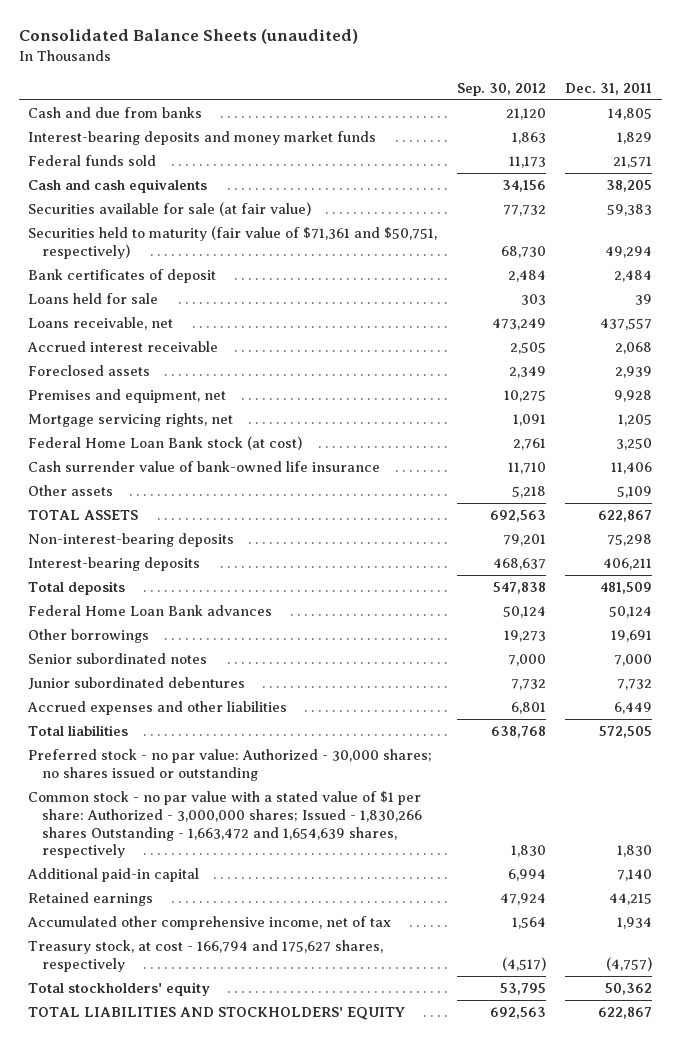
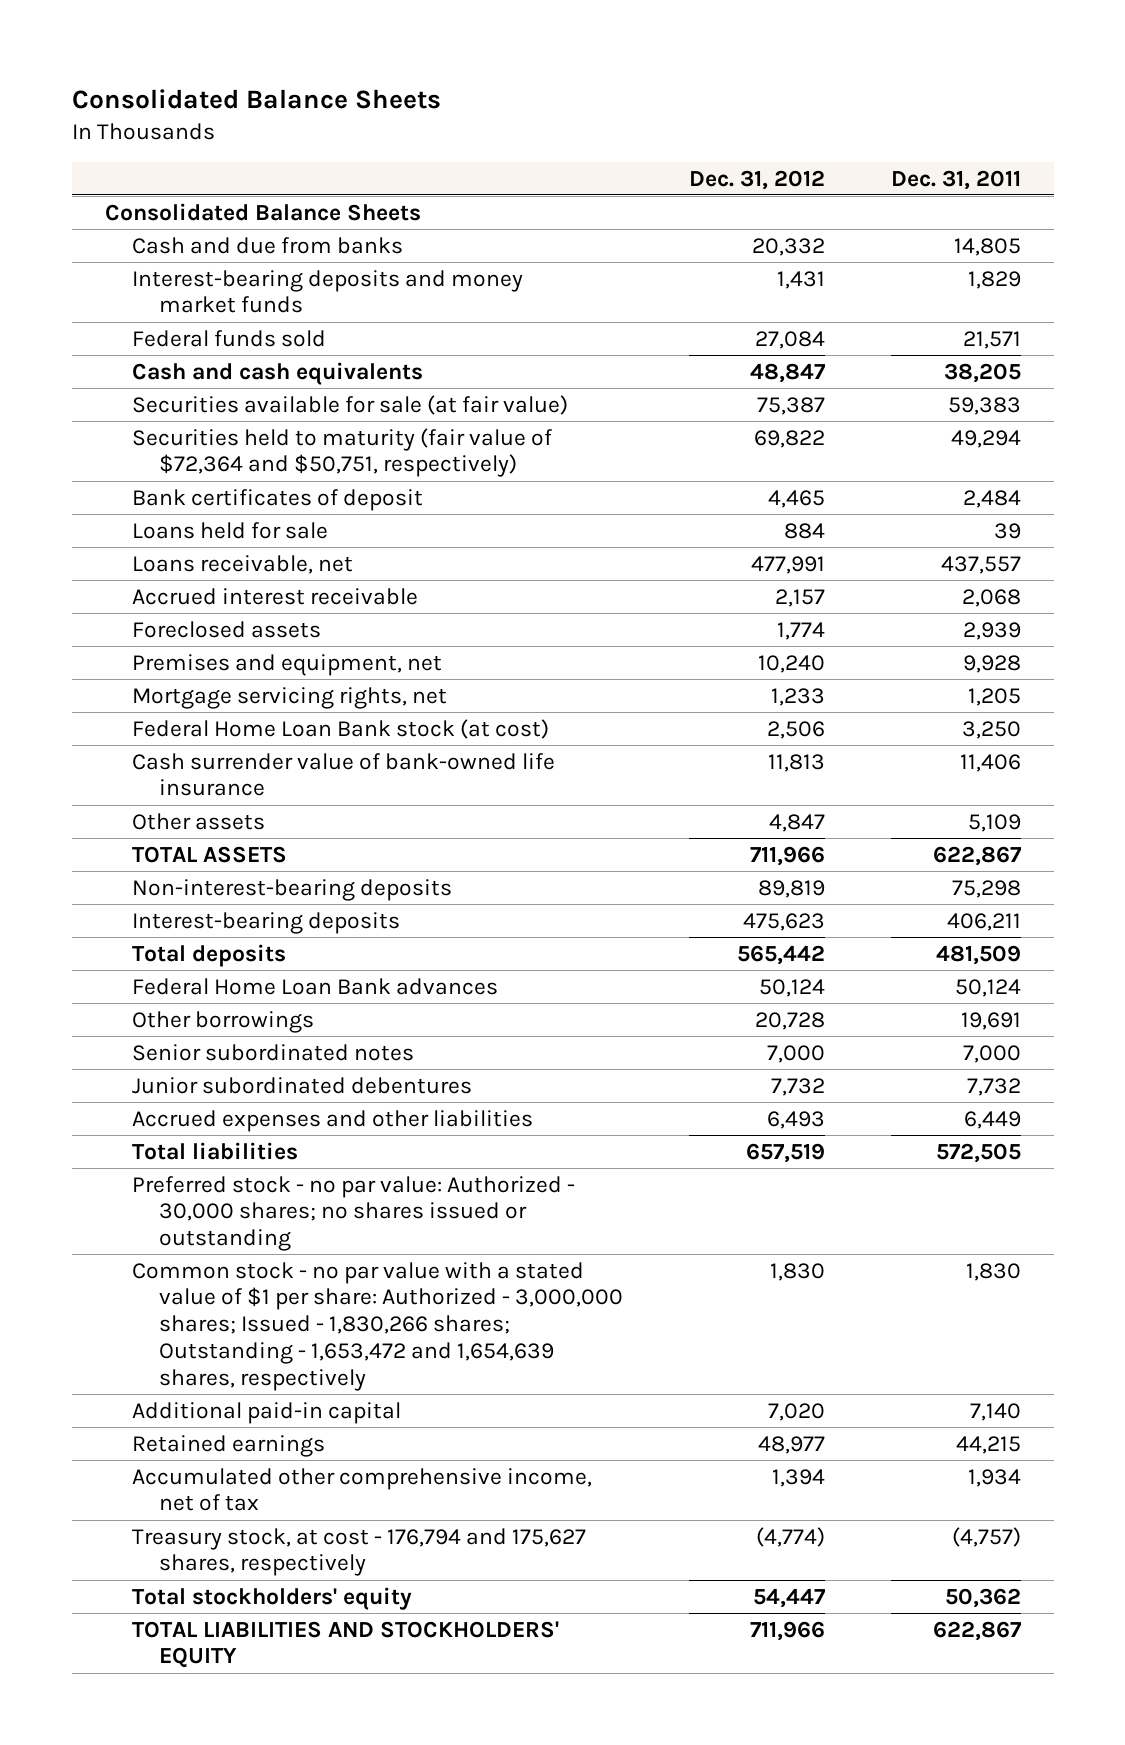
[18,29,358,45] Consolidated Balance Sheets (unaudited) -> [71,88,441,109] Consolidated Balance Sheets
[456,82,546,96] Sep. 30, 2012 -> none
none -> [688,169,825,190] Dec. 31, 2012
none -> [104,202,421,221] Consolidated Balance Sheets
[28,226,438,259] Securities held to maturity (fair value of $71,361 and $50,751, respectively) -> [131,427,552,478] Securities held to maturity (fair value of $72,364 and $50,751, respectively)
[28,791,422,859] Common stock - no par value with a stated value of $1 per share: Authorized - 3,000,000 shares; Issued - 1,830,266 shares Outstanding - 1,663,472 and 1,654,639 shares, respectively -> [131,1261,623,1391] Common stock - no par value with a stated value of $1 per share: Authorized - 3,000,000 shares; Issued - 1,830,266 shares; Outstanding - 1,653,472 and 1,654,639 shares, respectively
[28,940,384,972] Treasury stock, at cost - 166,794 and 175,627 shares, respectively -> [131,1527,586,1577] Treasury stock, at cost - 176,794 and 175,627 shares, respectively

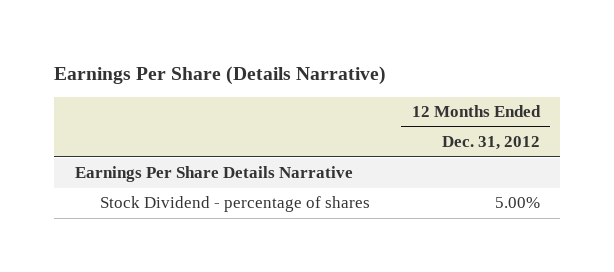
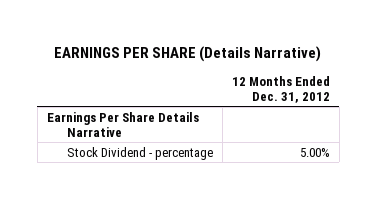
[53,66,386,86] Earnings Per Share (Details Narrative) -> [54,45,322,62] EARNINGS PER SHARE (Details Narrative)
[100,196,371,213] Stock Dividend - percentage of shares -> [67,146,214,160] Stock Dividend - percentage

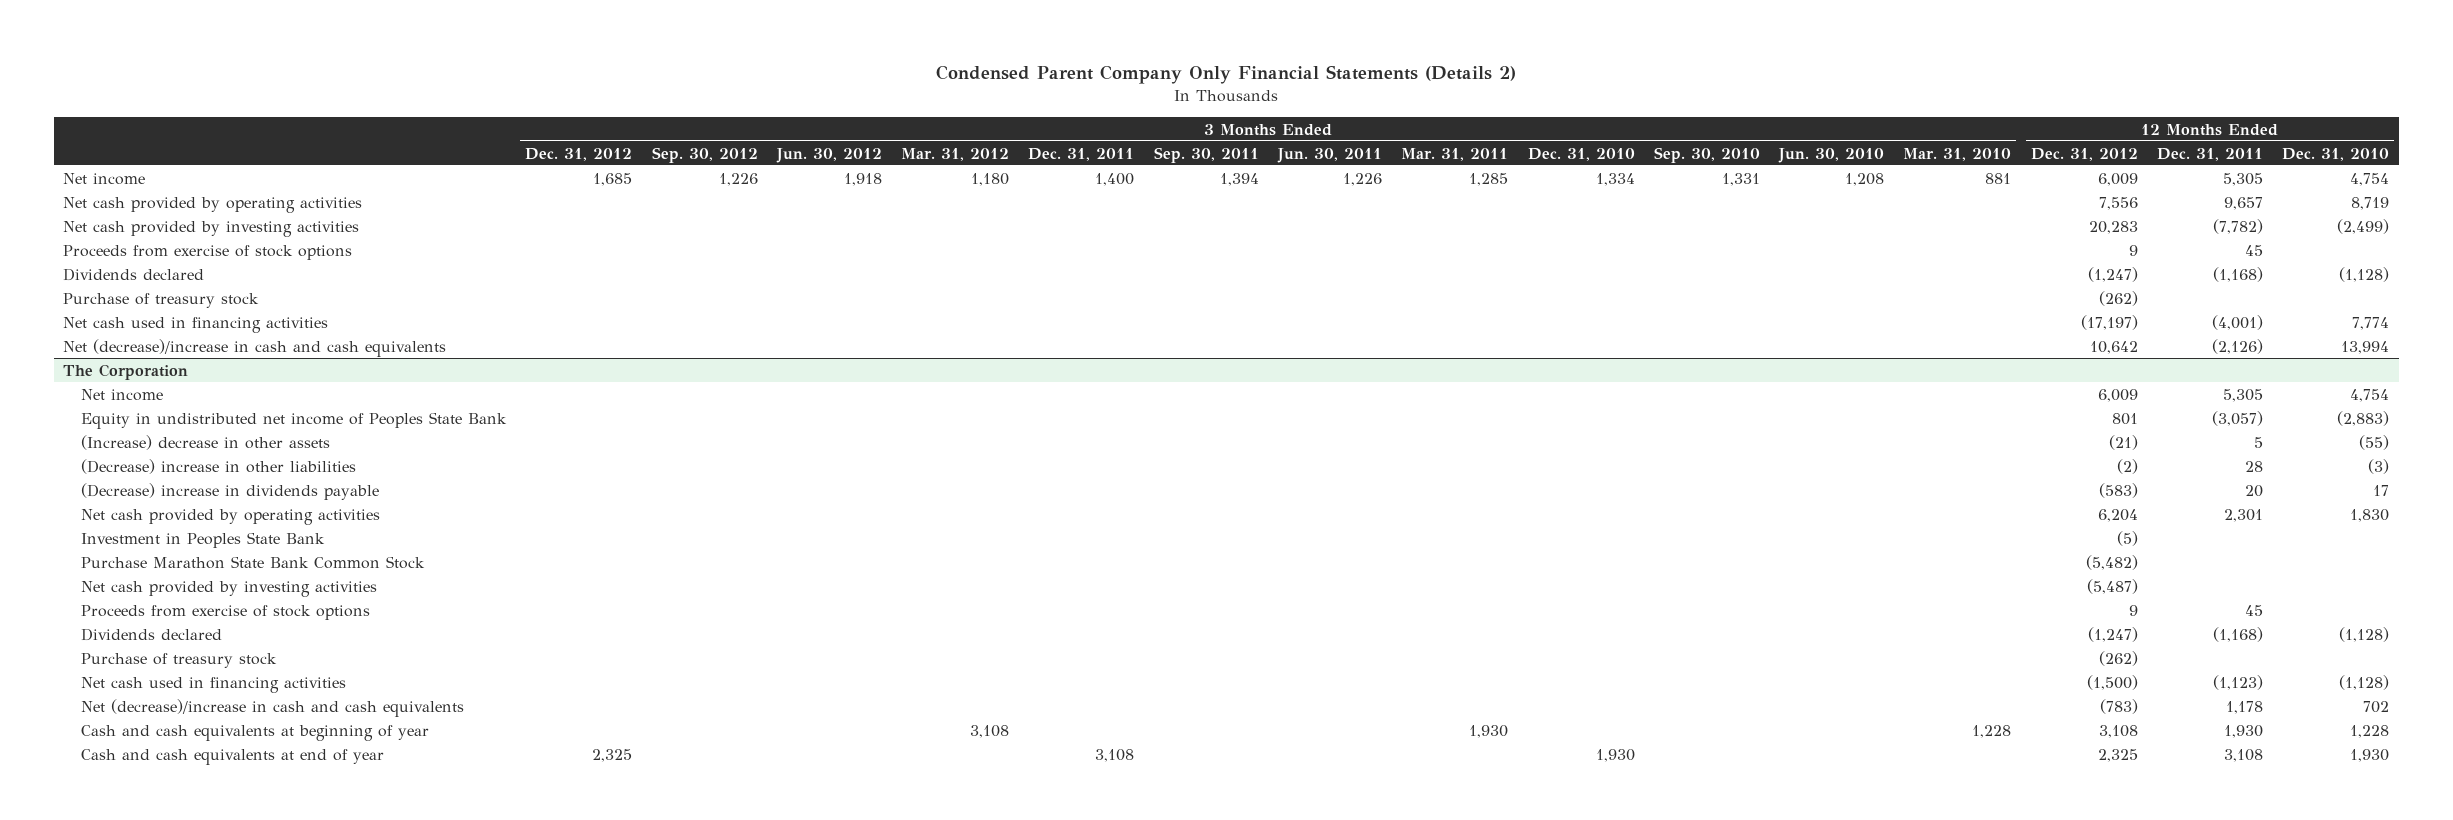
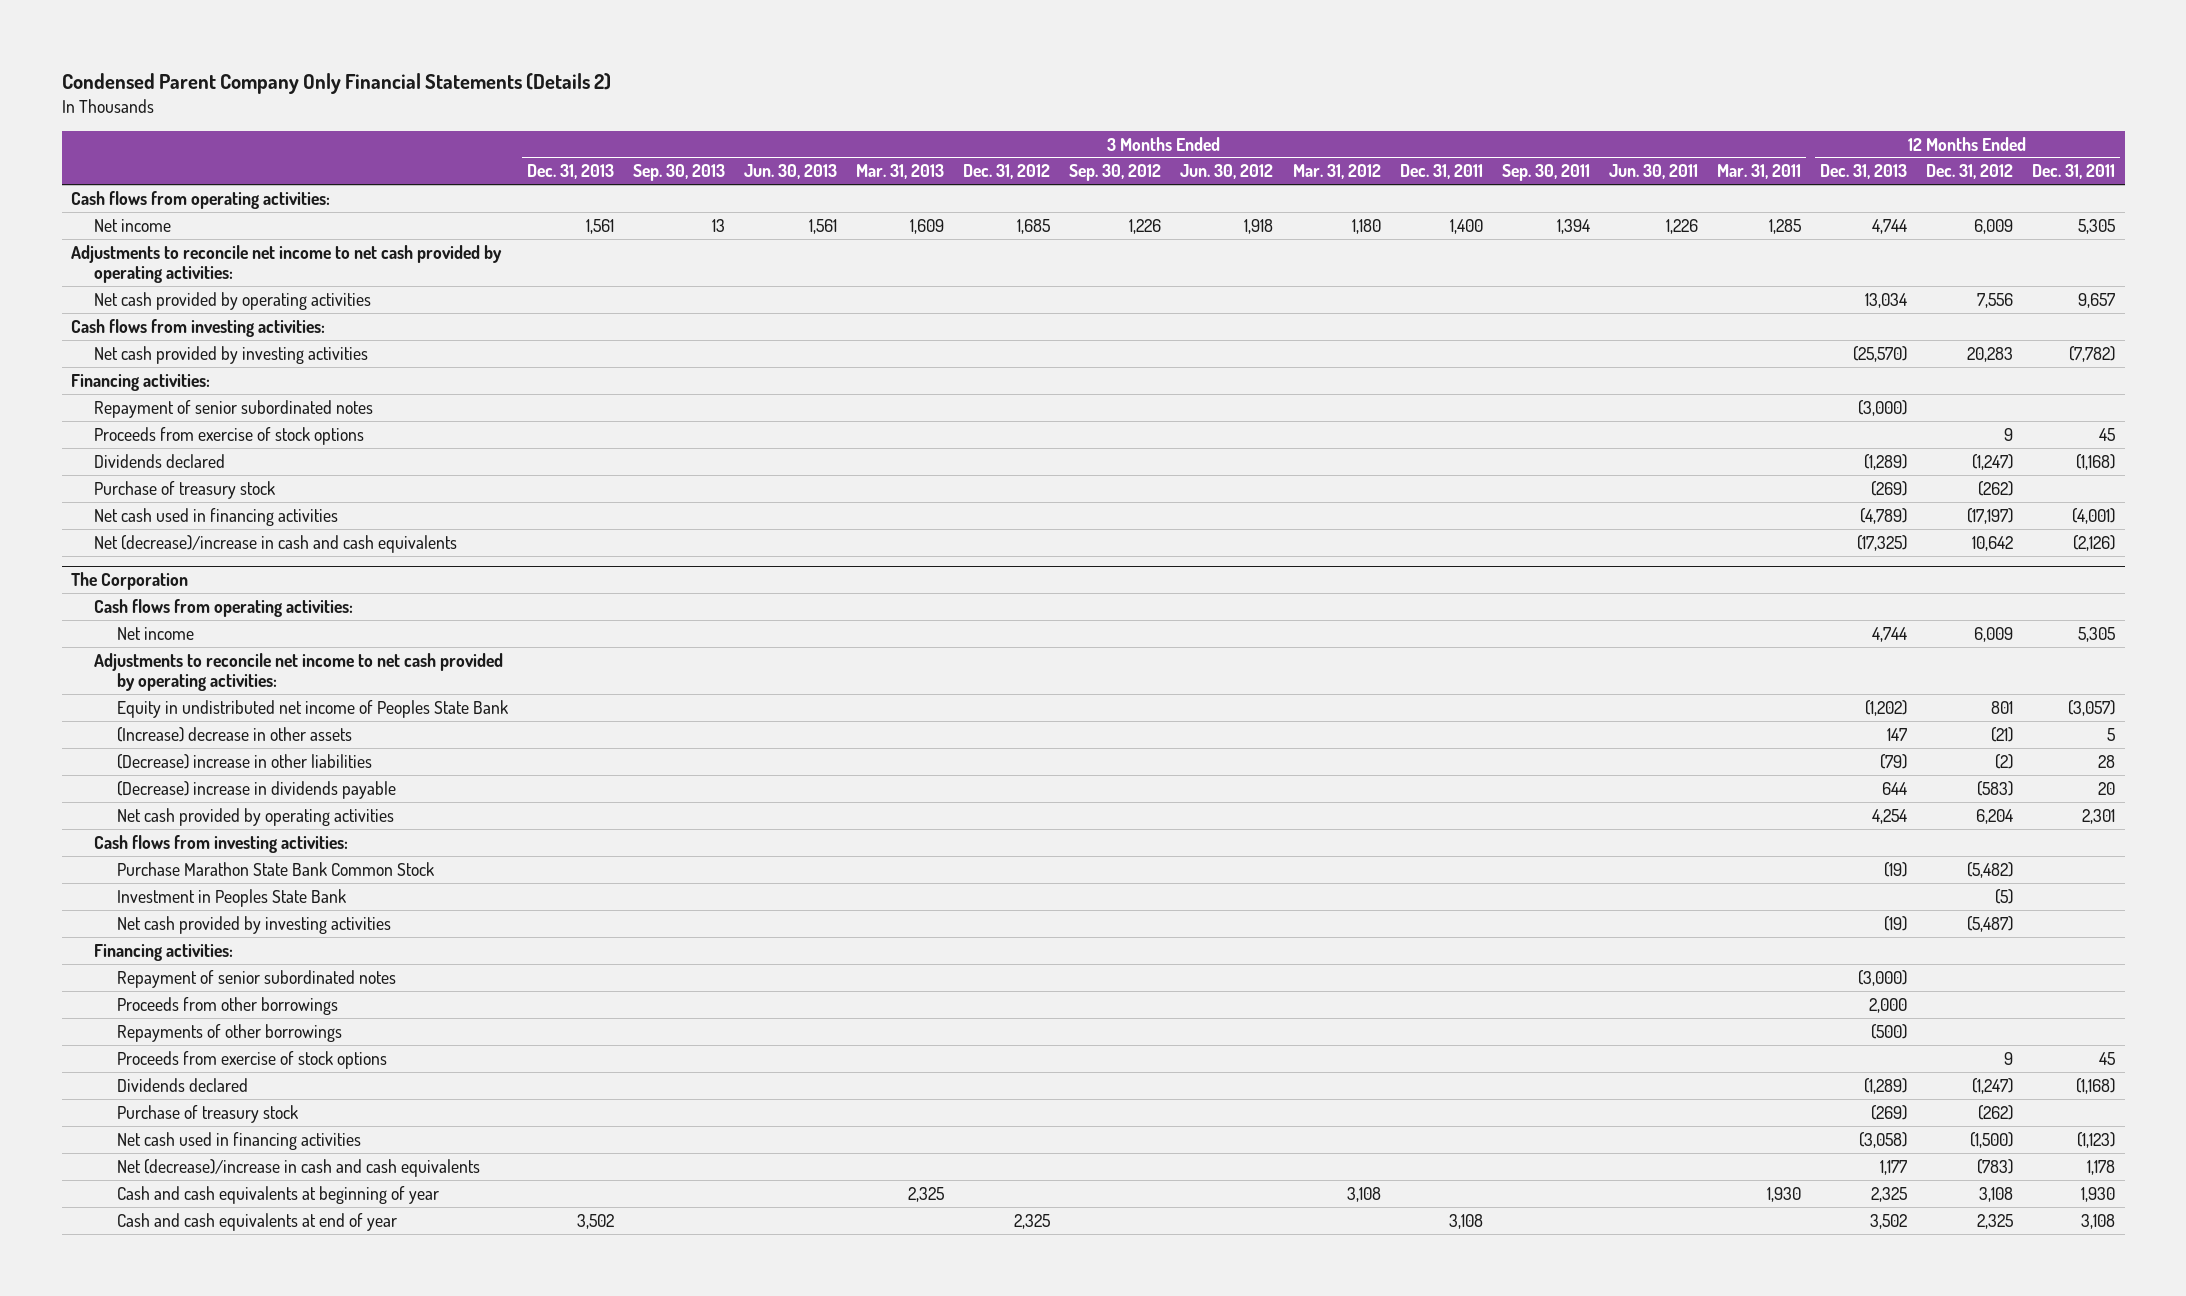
[1527,147,1635,161] Dec. 31, 2010 -> none
[1653,146,1760,163] Sep. 30, 2010 -> none
[1778,147,1885,163] Jun. 30, 2010 -> none
[1903,147,2012,161] Mar. 31, 2010 -> none
[2282,147,2390,161] Dec. 31, 2010 -> none
none -> [527,164,615,180] Dec. 31, 2013
none -> [633,164,726,182] Sep. 30, 2013
none -> [744,164,838,180] Jun. 30, 2013
none -> [856,164,945,180] Mar. 31, 2013
none -> [1819,164,1907,180] Dec. 31, 2013
none -> [71,190,331,209] Cash flows from operating activities:
none -> [71,244,503,284] Adjustments to reconcile net income to net cash provided by operating activities:
none -> [71,318,326,337] Cash flows from investing activities:
none -> [71,373,211,391] Financing activities:
none -> [94,399,374,418] Repayment of senior subordinated notes
none -> [94,598,354,617] Cash flows from operating activities:
none -> [94,652,504,692] Adjustments to reconcile net income to net cash provided by operating activities:
none -> [94,834,349,853] Cash flows from investing activities:
[81,531,326,548] Investment in Peoples State Bank -> [116,888,346,907] Investment in Peoples State Bank
none -> [94,943,234,961] Financing activities:
none -> [116,969,396,988] Repayment of senior subordinated notes
none -> [116,996,338,1015] Proceeds from other borrowings
none -> [116,1023,342,1042] Repayments of other borrowings

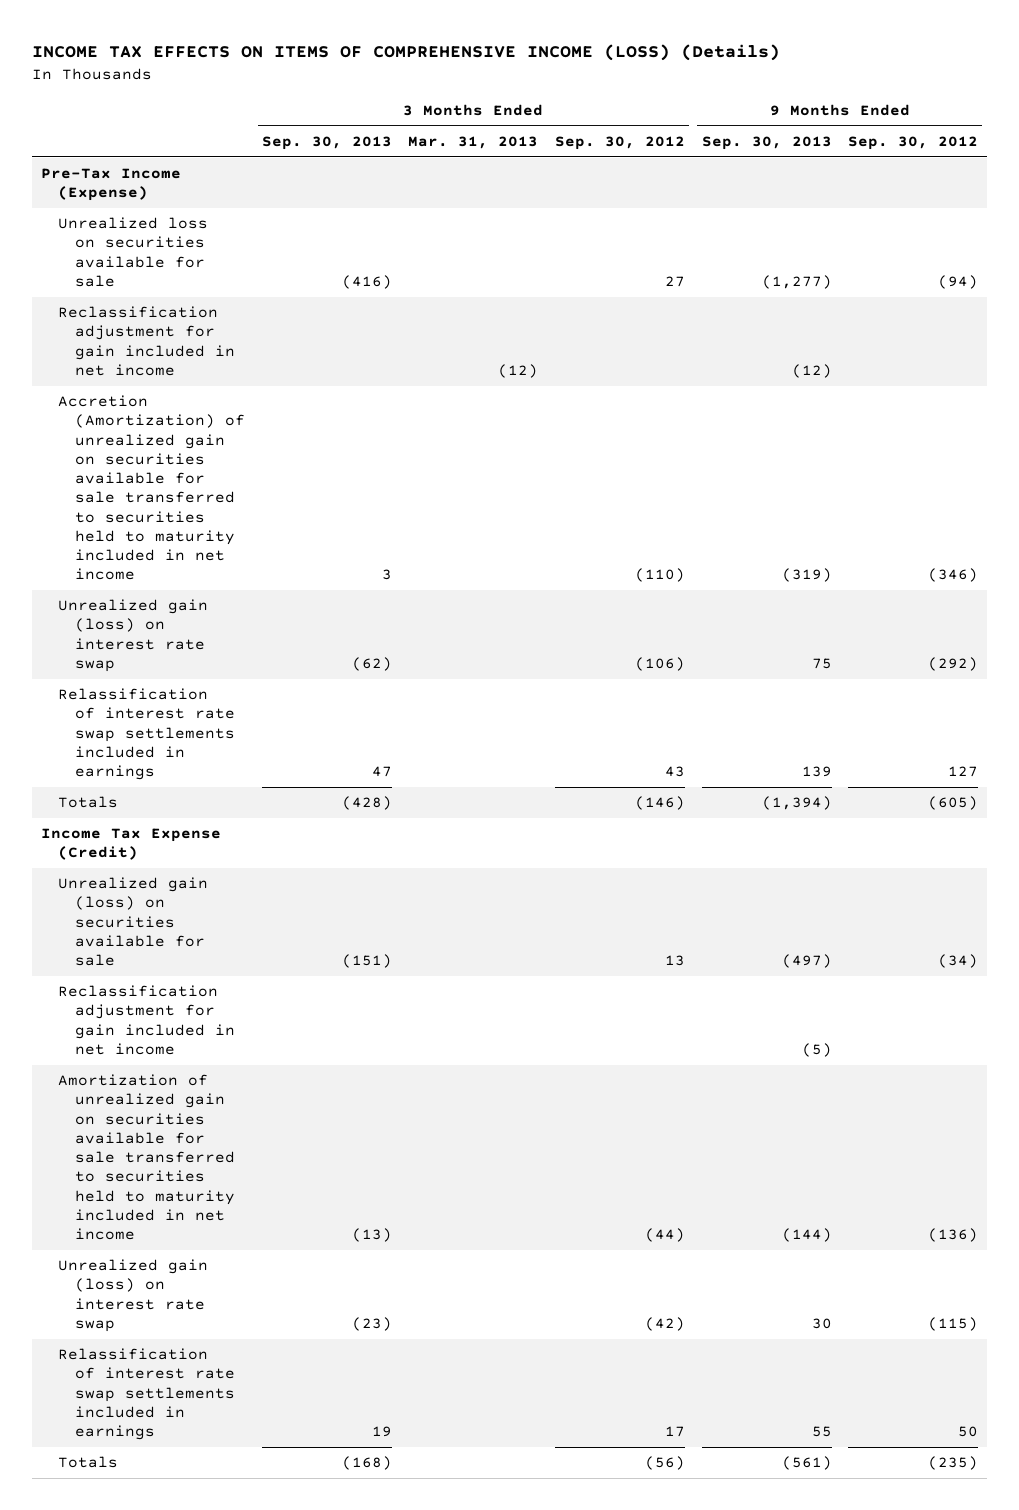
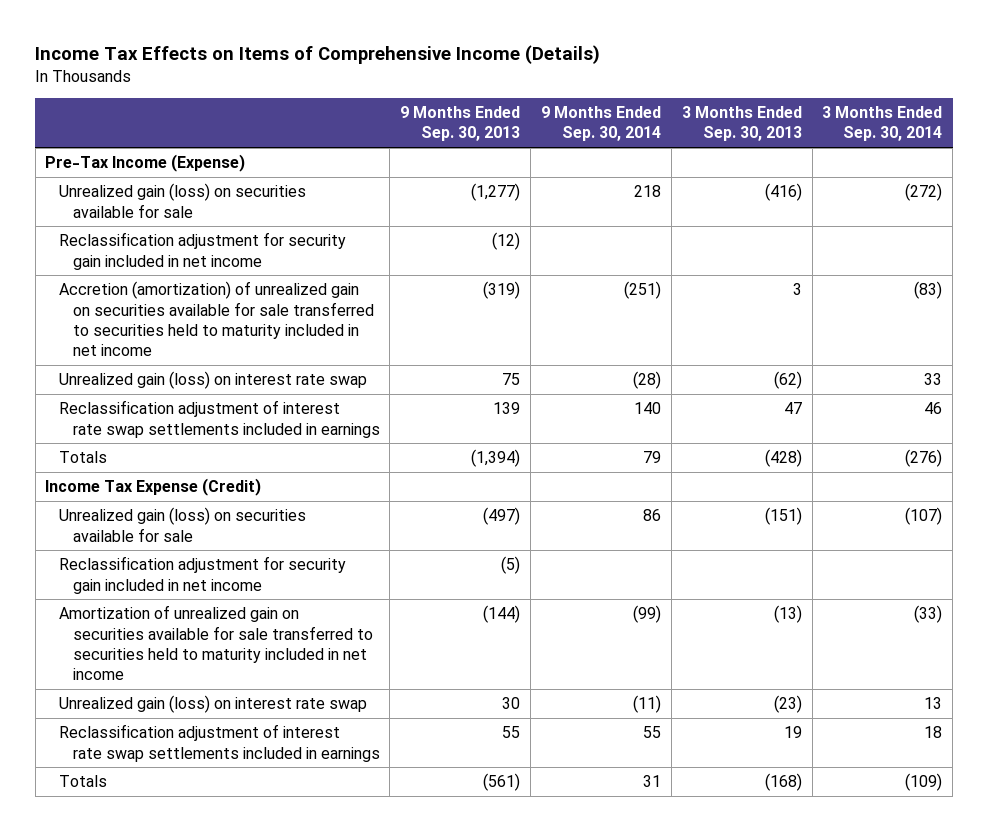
[32,44,781,62] INCOME TAX EFFECTS ON ITEMS OF COMPREHENSIVE INCOME (LOSS) (Details) -> [35,44,601,64] Income Tax Effects on Items of Comprehensive Income (Details)
[408,136,539,150] Mar. 31, 2013 -> none
[555,136,686,151] Sep. 30, 2012 -> none
[848,136,979,151] Sep. 30, 2012 -> none
none -> [541,105,662,142] 9 Months Ended Sep. 30, 2014
none -> [822,105,943,142] 3 Months Ended Sep. 30, 2014
[57,217,208,287] Unrealized loss on securities available for sale -> [59,183,307,218] Unrealized gain (loss) on securities available for sale
[57,306,236,376] Reclassification adjustment for gain included in net income -> [59,232,347,270] Reclassification adjustment for security gain included in net income
[57,395,246,581] Accretion (Amortization) of unrealized gain on securities available for sale transferred to securities held to maturity included in net income -> [59,281,374,357] Accretion (amortization) of unrealized gain on securities available for sale transferred to securities held to maturity included in net income
[57,688,236,781] Relassification of interest rate swap settlements included in earnings -> [59,400,380,438] Reclassification adjustment of interest rate swap settlements included in earnings
[57,985,236,1055] Reclassification adjustment for gain included in net income -> [59,556,347,594] Reclassification adjustment for security gain included in net income
[57,1348,236,1441] Relassification of interest rate swap settlements included in earnings -> [59,724,380,762] Reclassification adjustment of interest rate swap settlements included in earnings

